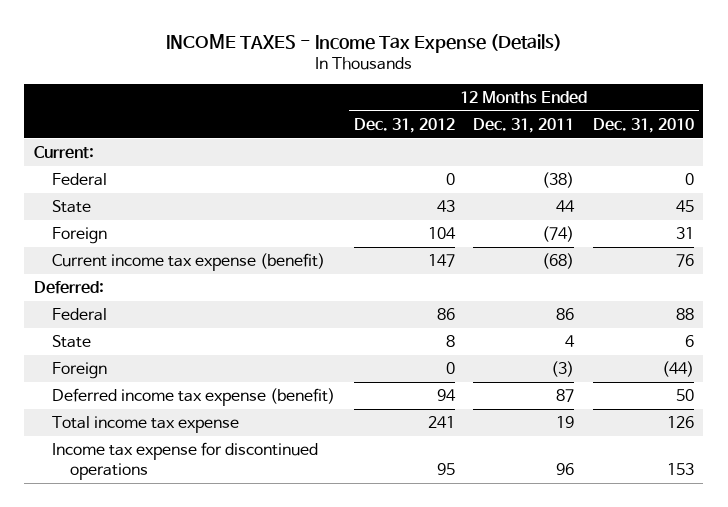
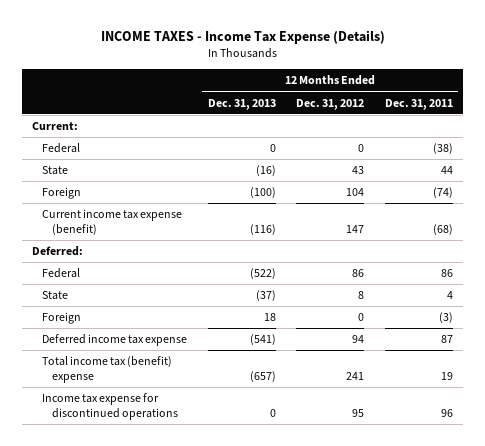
[592,117,694,133] Dec. 31, 2010 -> none
none -> [207,98,276,110] Dec. 31, 2013
[51,387,335,406] Deferred income tax expense (benefit) -> [42,334,188,347] Deferred income tax expense
[51,415,239,433] Total income tax expense -> [42,356,173,383] Total income tax (benefit) expense

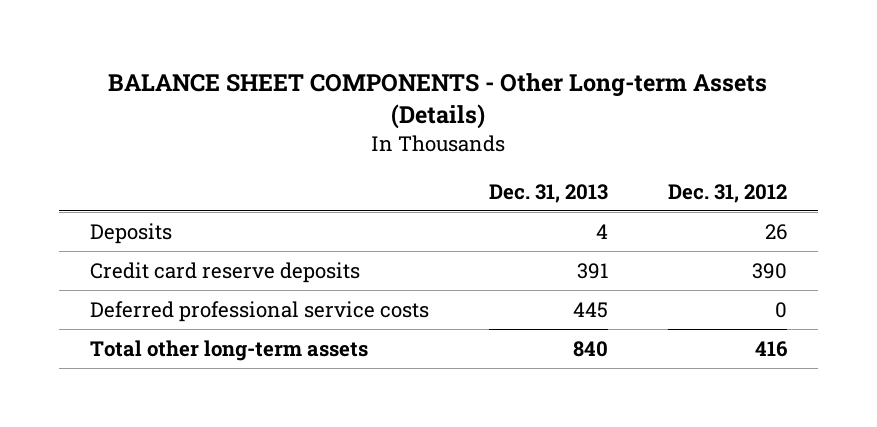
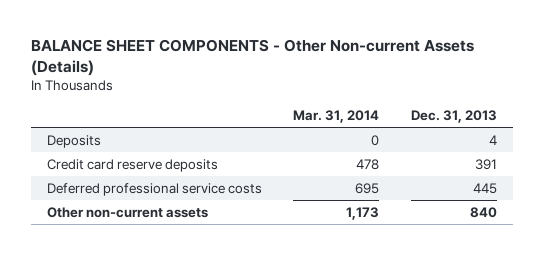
[108,73,768,130] BALANCE SHEET COMPONENTS - Other Long-term Assets (Details) -> [30,39,474,77] BALANCE SHEET COMPONENTS - Other Non-current Assets (Details)
[668,183,788,203] Dec. 31, 2012 -> none
none -> [293,110,380,124] Mar. 31, 2014
[89,339,368,361] Total other long-term assets -> none
none -> [46,206,208,218] Other non-current assets

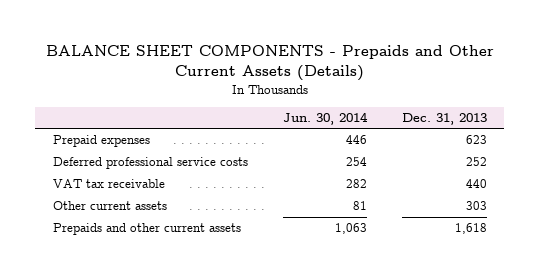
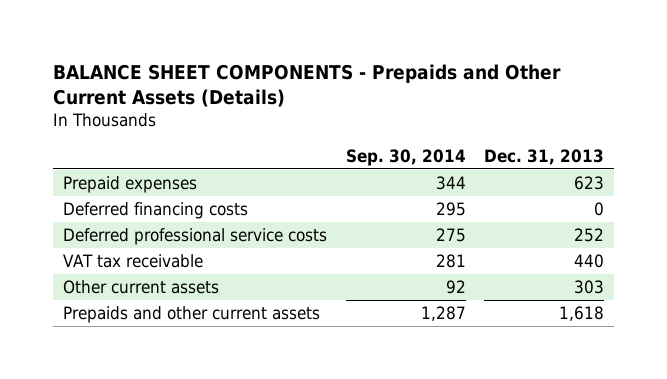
[282,112,368,126] Jun. 30, 2014 -> none
none -> [345,148,466,166] Sep. 30, 2014
none -> [62,202,248,220] Deferred financing costs

